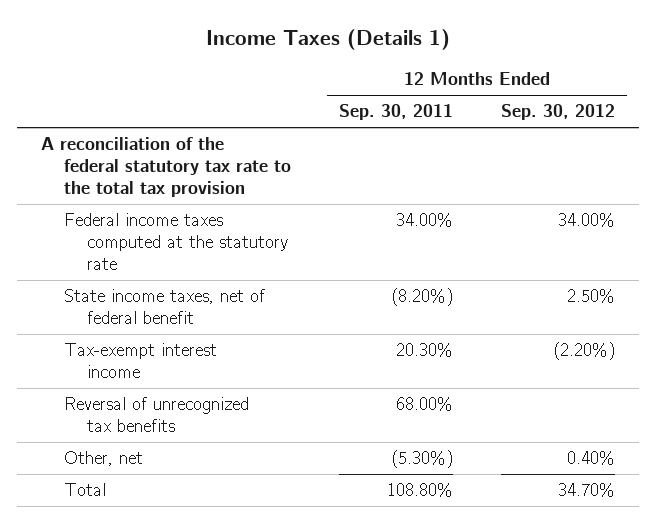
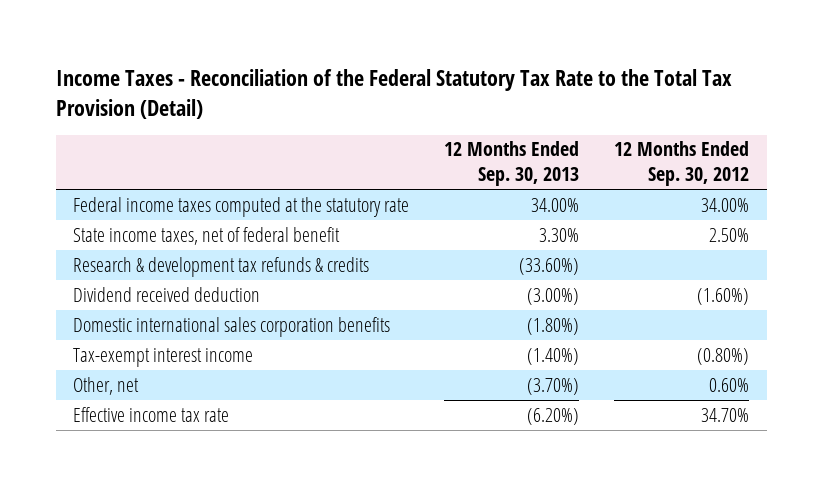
[205,28,450,50] Income Taxes (Details 1) -> [55,68,732,119] Income Taxes - Reconciliation of the Federal Statutory Tax Rate to the Total Tax Provision (Detail)
[338,104,453,121] Sep. 30, 2011 -> none
none -> [444,141,580,187] 12 Months Ended Sep. 30, 2013
[40,137,291,198] A reconciliation of the federal statutory tax rate to the total tax provision -> none
[63,397,249,433] Reversal of unrecognized tax benefits -> none
none -> [73,256,370,277] Research & development tax refunds & credits
none -> [73,286,261,302] Dividend received deduction
none -> [73,316,391,337] Domestic international sales corporation benefits
[552,342,615,361] (2.20%) -> [697,347,750,365] (0.80%)
[566,451,615,466] 0.40% -> [709,377,750,392] 0.60%
[63,483,106,497] Total -> [73,406,230,422] Effective income tax rate

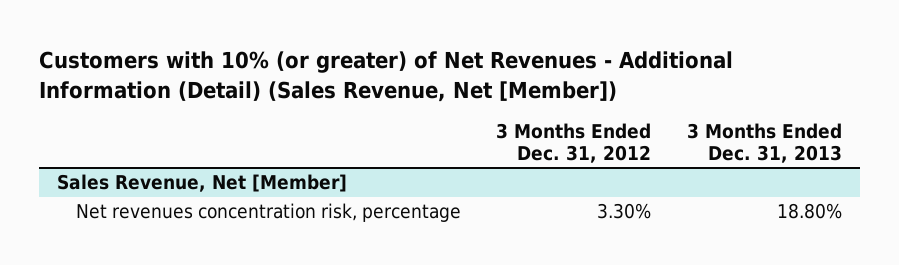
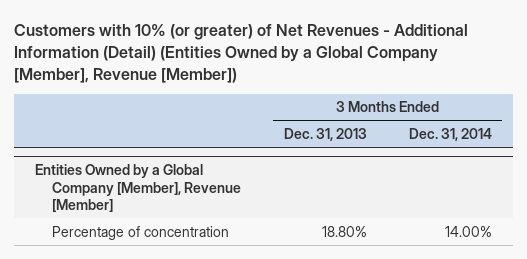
[39,51,734,102] Customers with 10% (or greater) of Net Revenues - Additional Information (Detail) (Sales Revenue, Net [Member]) -> [14,23,469,83] Customers with 10% (or greater) of Net Revenues - Additional Information (Detail) (Entities Owned by a Global Company [Member], Revenue [Member])
[496,122,652,163] 3 Months Ended Dec. 31, 2012 -> none
none -> [408,127,492,141] Dec. 31, 2014
[56,174,347,193] Sales Revenue, Net [Member] -> none
none -> [35,164,242,213] Entities Owned by a Global Company [Member], Revenue [Member]
[75,203,461,223] Net revenues concentration risk, percentage -> [52,225,230,240] Percentage of concentration

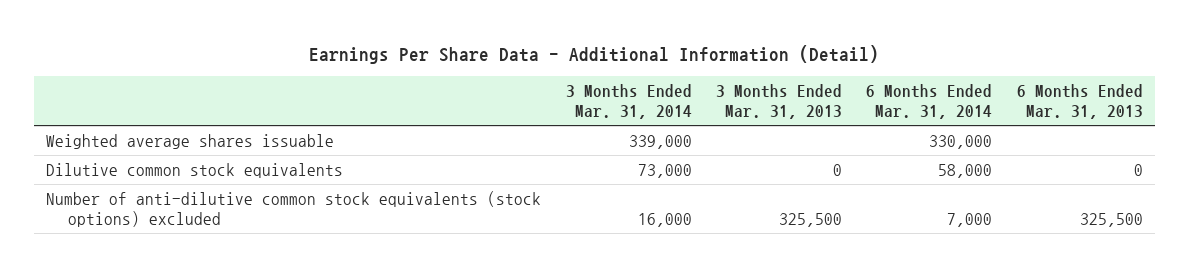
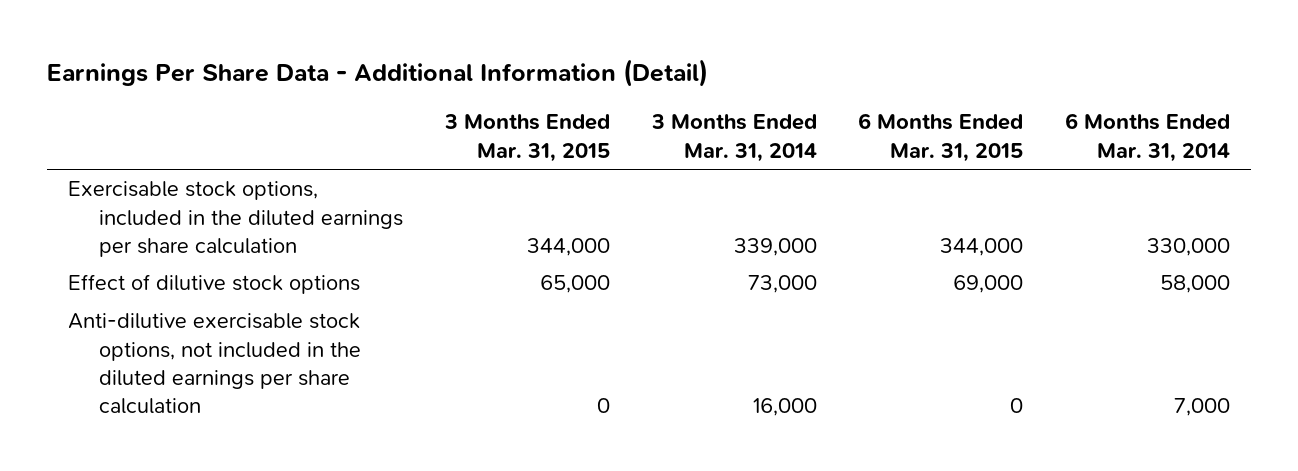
[715,84,842,119] 3 Months Ended Mar. 31, 2013 -> none
[1016,84,1143,119] 6 Months Ended Mar. 31, 2013 -> none
none -> [443,114,610,162] 3 Months Ended Mar. 31, 2015
none -> [858,113,1024,162] 6 Months Ended Mar. 31, 2015
[46,133,335,149] Weighted average shares issuable -> [67,181,403,257] Exercisable stock options, included in the diluted earnings per share calculation
[46,162,344,178] Dilutive common stock equivalents -> [67,274,360,295] Effect of dilutive stock options
[46,190,542,227] Number of anti-dilutive common stock equivalents (stock options) excluded -> [67,313,361,414] Anti-dilutive exercisable stock options, not included in the diluted earnings per share calculation

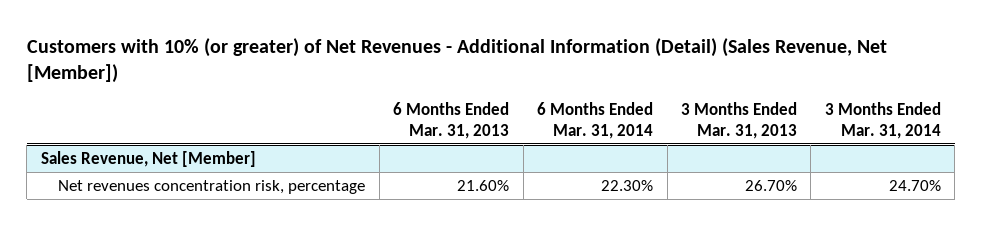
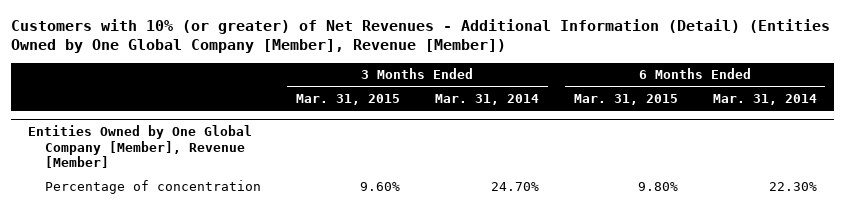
[26,37,887,83] Customers with 10% (or greater) of Net Revenues - Additional Information (Detail) (Sales Revenue, Net [Member]) -> [11,18,831,54] Customers with 10% (or greater) of Net Revenues - Additional Information (Detail) (Entities Owned by One Global Company [Member], Revenue [Member])
[393,101,510,139] 6 Months Ended Mar. 31, 2013 -> none
[680,101,797,139] 3 Months Ended Mar. 31, 2013 -> none
none -> [296,94,401,106] Mar. 31, 2015
none -> [573,94,678,106] Mar. 31, 2015
[40,151,256,168] Sales Revenue, Net [Member] -> none
none -> [28,125,253,168] Entities Owned by One Global Company [Member], Revenue [Member]
[58,180,366,195] Net revenues concentration risk, percentage -> [45,179,262,194] Percentage of concentration

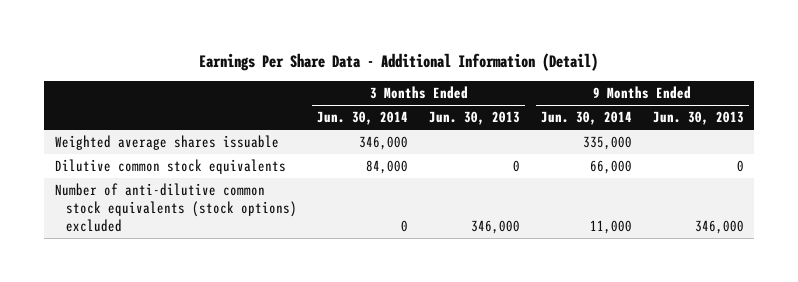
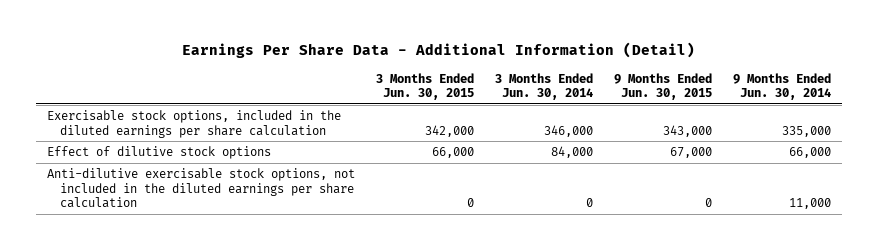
[429,111,521,126] Jun. 30, 2013 -> none
[652,111,744,126] Jun. 30, 2013 -> none
none -> [375,72,474,101] 3 Months Ended Jun. 30, 2015
none -> [614,72,713,101] 9 Months Ended Jun. 30, 2015
[54,135,279,151] Weighted average shares issuable -> [46,110,341,138] Exercisable stock options, included in the diluted earnings per share calculation
[54,159,286,175] Dilutive common stock equivalents -> [46,146,271,160] Effect of dilutive stock options
[54,183,297,233] Number of anti-dilutive common stock equivalents (stock options) excluded -> [46,168,355,208] Anti-dilutive exercisable stock options, not included in the diluted earnings per share calculation

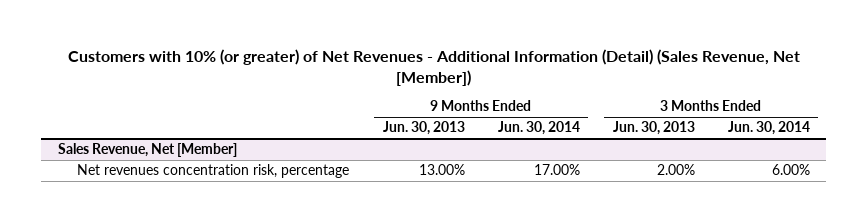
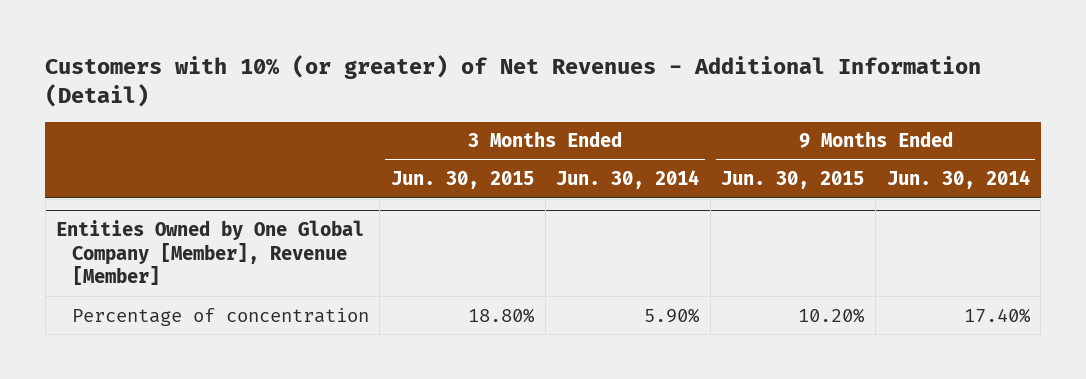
[67,49,800,86] Customers with 10% (or greater) of Net Revenues - Additional Information (Detail) (Sales Revenue, Net [Member]) -> [45,55,982,108] Customers with 10% (or greater) of Net Revenues - Additional Information (Detail)
[382,121,465,136] Jun. 30, 2013 -> none
[612,121,695,136] Jun. 30, 2013 -> none
none -> [390,171,534,190] Jun. 30, 2015
none -> [721,171,865,190] Jun. 30, 2015
[57,143,237,158] Sales Revenue, Net [Member] -> none
none -> [56,220,365,286] Entities Owned by One Global Company [Member], Revenue [Member]
[77,164,350,179] Net revenues concentration risk, percentage -> [71,307,369,326] Percentage of concentration
[533,164,580,176] 17.00% -> [963,307,1031,323] 17.40%
[771,164,810,176] 6.00% -> [644,307,701,323] 5.90%

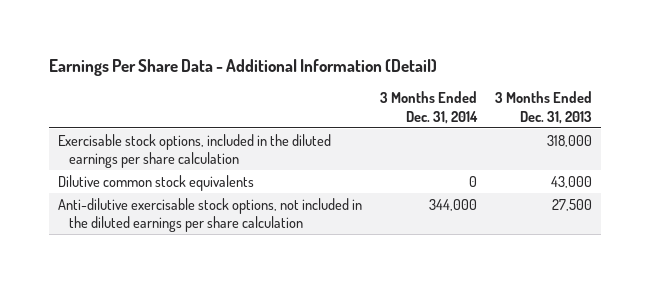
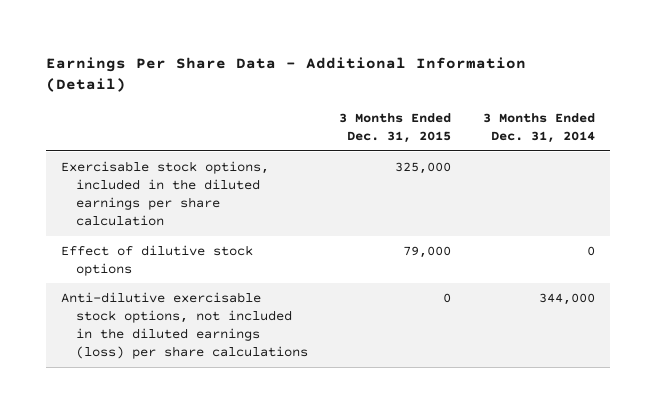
[495,91,593,124] 3 Months Ended Dec. 31, 2013 -> none
none -> [339,113,452,144] 3 Months Ended Dec. 31, 2015
[58,174,255,191] Dilutive common stock equivalents -> [61,244,254,276] Effect of dilutive stock options
[58,197,363,233] Anti-dilutive exercisable stock options, not included in the diluted earnings per share calculation -> [61,291,308,360] Anti-dilutive exercisable stock options, not included in the diluted earnings (loss) per share calculations

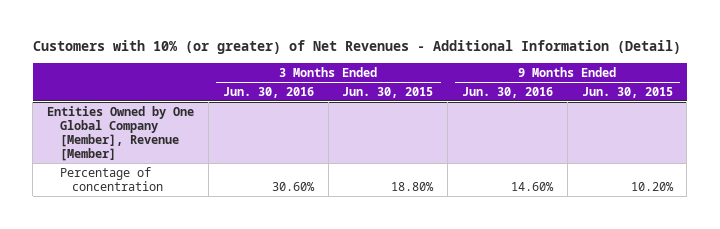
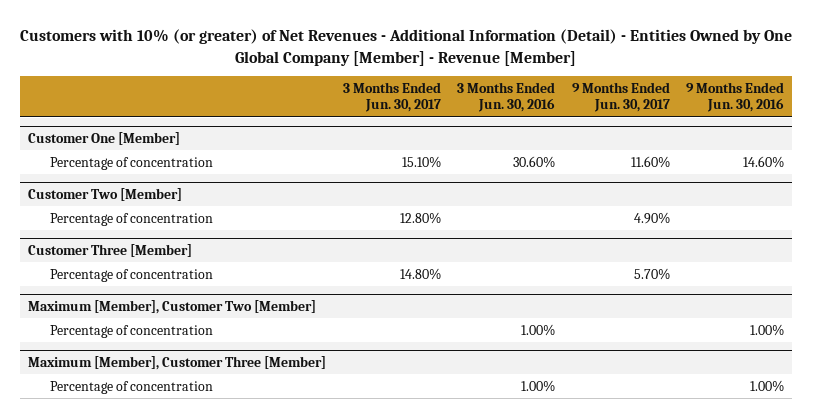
[32,40,681,55] Customers with 10% (or greater) of Net Revenues - Additional Information (Detail) -> [20,29,793,66] Customers with 10% (or greater) of Net Revenues - Additional Information (Detail) - Entities Owned by One Global Company [Member] - Revenue [Member]
[342,86,434,98] Jun. 30, 2015 -> none
[581,86,673,98] Jun. 30, 2015 -> none
none -> [342,81,441,113] 3 Months Ended Jun. 30, 2017
none -> [571,81,670,113] 9 Months Ended Jun. 30, 2017
[47,105,195,162] Entities Owned by One Global Company [Member], Revenue [Member] -> none
none -> [28,131,181,145] Customer One [Member]
none -> [28,187,183,201] Customer Two [Member]
none -> [50,212,214,226] Percentage of concentration
none -> [28,243,193,257] Customer Three [Member]
none -> [50,268,214,282] Percentage of concentration
none -> [28,299,317,314] Maximum [Member], Customer Two [Member]
none -> [50,324,214,338] Percentage of concentration
none -> [28,355,327,370] Maximum [Member], Customer Three [Member]
none -> [50,380,214,394] Percentage of concentration

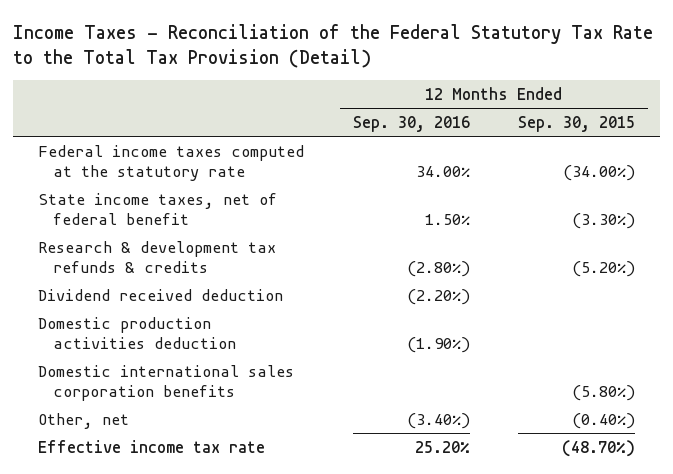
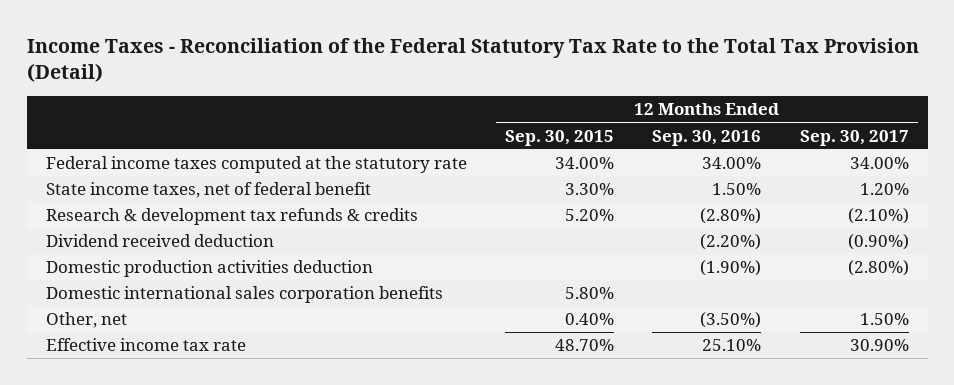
none -> [799,129,909,146] Sep. 30, 2017
[563,164,636,181] (34.00%) -> [555,157,615,170] 34.00%
[572,212,636,229] (3.30%) -> [565,183,615,196] 3.30%
[572,260,636,277] (5.20%) -> [565,209,615,222] 5.20%
[572,384,636,401] (5.80%) -> [565,287,615,300] 5.80%
[406,412,470,429] (3.40%) -> [700,312,762,329] (3.50%)
[572,412,636,429] (0.40%) -> [565,313,615,326] 0.40%
[414,440,470,453] 25.20% -> [702,339,762,352] 25.10%
[562,439,636,457] (48.70%) -> [555,339,615,352] 48.70%

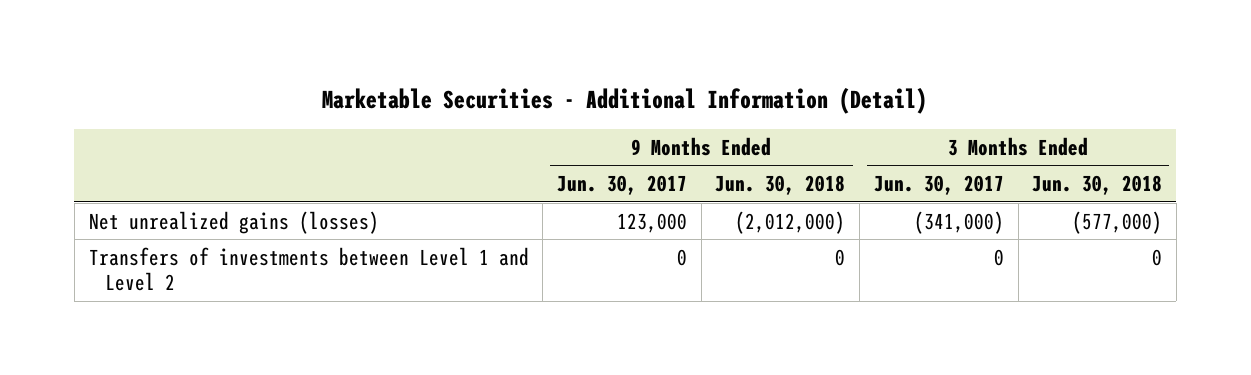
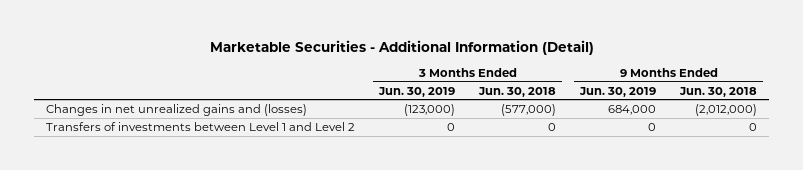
[557,175,688,196] Jun. 30, 2017 -> none
[873,175,1004,196] Jun. 30, 2017 -> none
none -> [378,86,456,97] Jun. 30, 2019
none -> [579,86,657,97] Jun. 30, 2019
[88,210,379,234] Net unrealized gains (losses) -> [46,103,308,116] Changes in net unrealized gains and (losses)

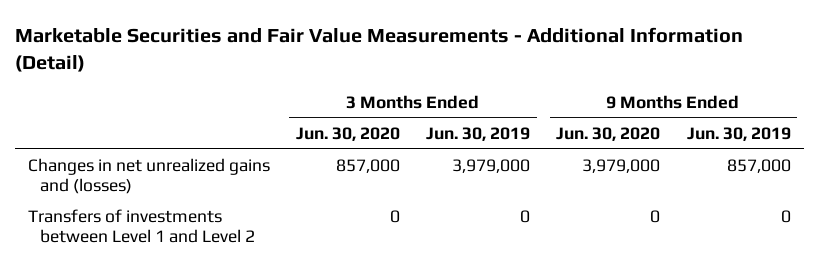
[209,40,594,56] Marketable Securities - Additional Information (Detail) -> [14,26,743,72] Marketable Securities and Fair Value Measurements - Additional Information (Detail)
[478,86,557,97] Jun. 30, 2018 -> none
[678,86,757,97] Jun. 30, 2018 -> none
none -> [295,126,400,141] Jun. 30, 2020
none -> [556,126,661,141] Jun. 30, 2020
[404,103,456,116] (123,000) -> [452,159,531,174] 3,979,000
[608,104,657,115] 684,000 -> [726,159,791,174] 857,000

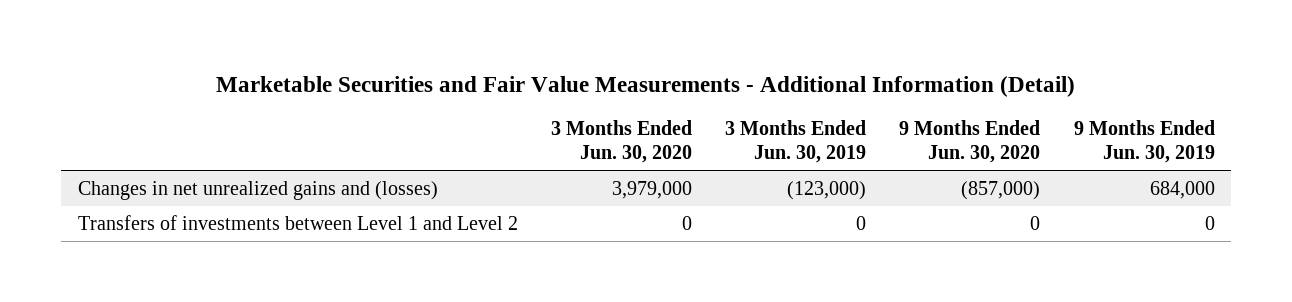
[335,159,400,174] 857,000 -> [611,181,692,200] 3,979,000
[452,159,531,174] 3,979,000 -> [787,181,867,201] (123,000)
[582,159,661,174] 3,979,000 -> [961,181,1041,201] (857,000)
[726,159,791,174] 857,000 -> [1149,181,1215,200] 684,000

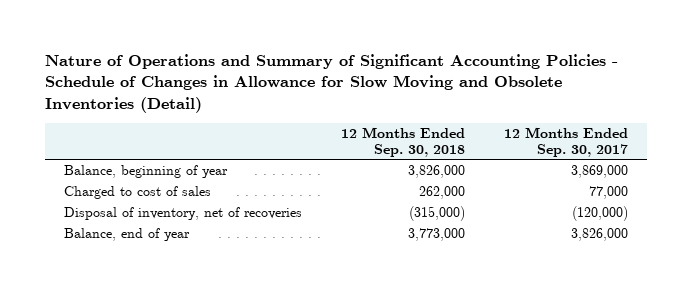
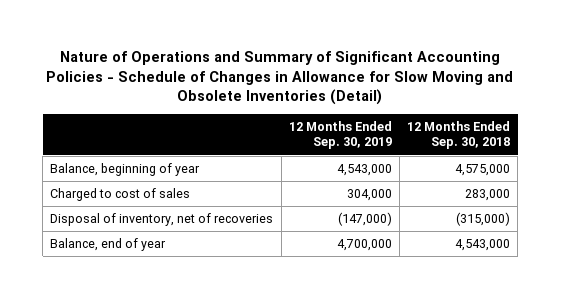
[503,126,628,157] 12 Months Ended Sep. 30, 2017 -> none
none -> [288,120,392,150] 12 Months Ended Sep. 30, 2019
[407,165,465,179] 3,826,000 -> [455,164,511,177] 4,575,000
[418,186,465,200] 262,000 -> [465,189,511,202] 283,000
[407,228,465,242] 3,773,000 -> [455,239,511,252] 4,543,000

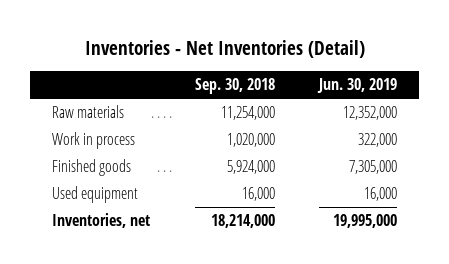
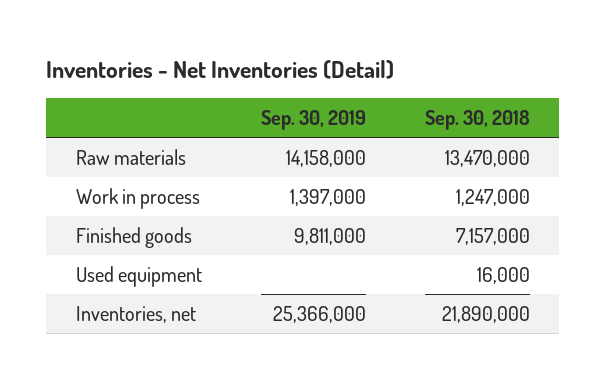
[316,78,397,94] Jun. 30, 2019 -> none
none -> [260,110,366,131] Sep. 30, 2019
[220,106,275,121] 11,254,000 -> [444,150,530,168] 13,470,000
[226,133,275,148] 1,020,000 -> [455,189,530,207] 1,247,000
[226,160,275,175] 5,924,000 -> [455,228,530,246] 7,157,000
[210,214,275,229] 18,214,000 -> [441,306,530,324] 21,890,000

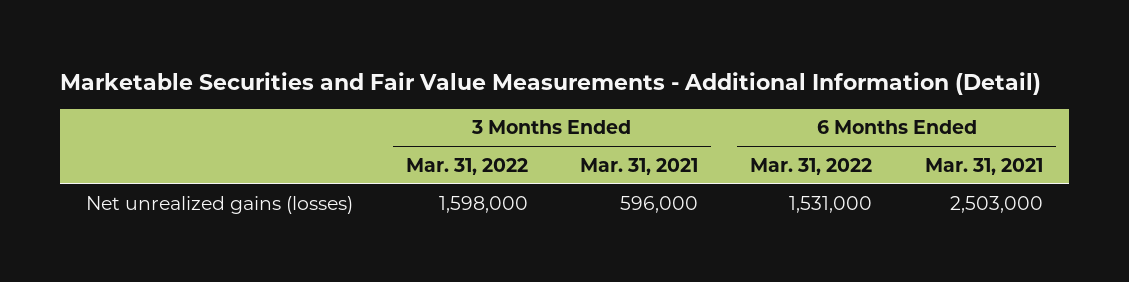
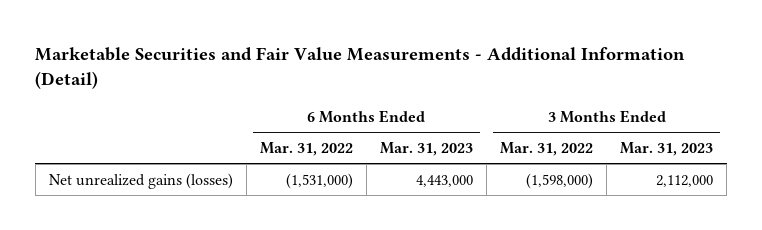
[580,157,699,175] Mar. 31, 2021 -> none
[924,157,1043,175] Mar. 31, 2021 -> none
none -> [379,142,473,157] Mar. 31, 2023
none -> [620,142,714,157] Mar. 31, 2023
[438,196,528,214] 1,598,000 -> [526,172,594,189] (1,598,000)
[789,196,873,214] 1,531,000 -> [285,172,353,189] (1,531,000)

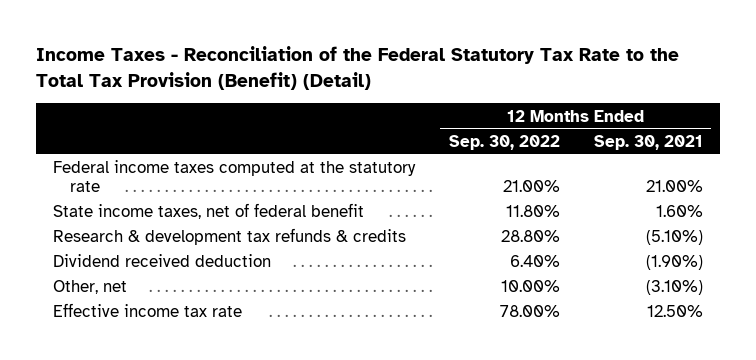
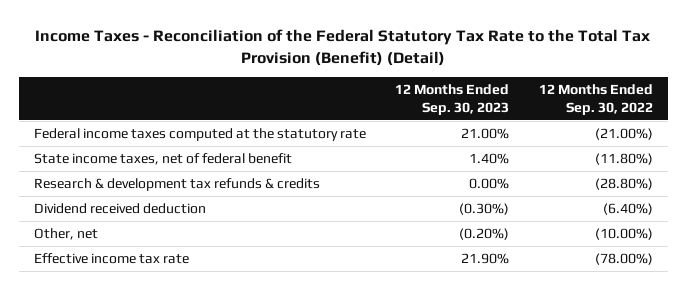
[593,134,703,150] Sep. 30, 2021 -> none
none -> [395,83,510,116] 12 Months Ended Sep. 30, 2023
[502,180,560,193] 21.00% -> [594,128,653,141] (21.00%)
[505,205,560,218] 11.80% -> [594,153,653,166] (11.80%)
[500,230,560,243] 28.80% -> [594,178,653,191] (28.80%)
[509,255,560,268] 6.40% -> [602,203,653,216] (6.40%)
[500,280,560,293] 10.00% -> [594,228,653,241] (10.00%)
[499,305,560,318] 78.00% -> [594,253,653,266] (78.00%)

